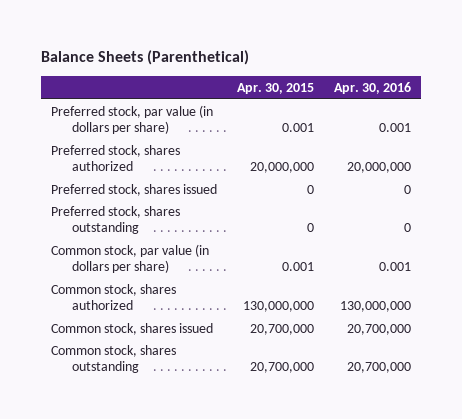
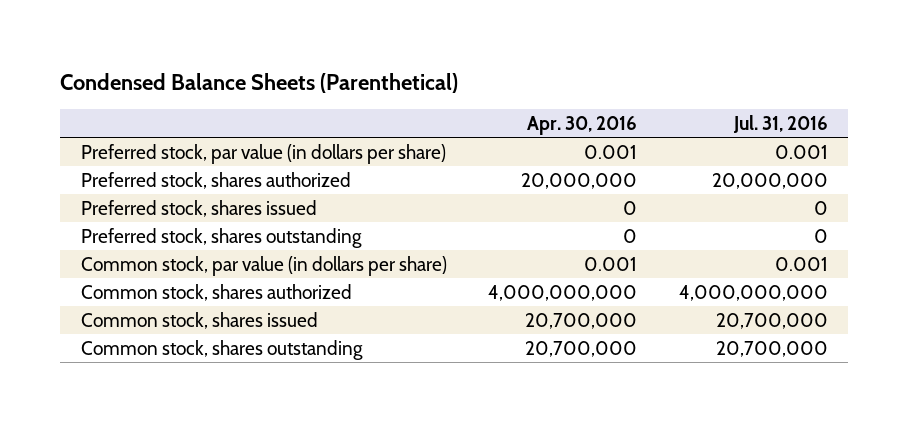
[40,50,249,66] Balance Sheets (Parenthetical) -> [60,73,459,94] Condensed Balance Sheets (Parenthetical)
[236,83,314,95] Apr. 30, 2015 -> none
none -> [732,114,828,133] Jul. 31, 2016
[340,301,412,313] 130,000,000 -> [488,284,638,301] 4,000,000,000

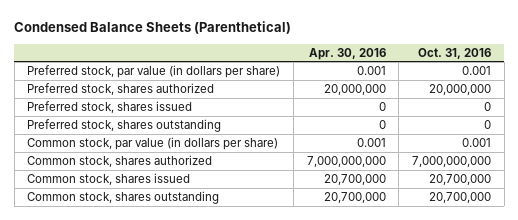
[732,114,828,133] Jul. 31, 2016 -> none
none -> [418,47,492,59] Oct. 31, 2016
[488,284,638,301] 4,000,000,000 -> [306,156,386,168] 7,000,000,000

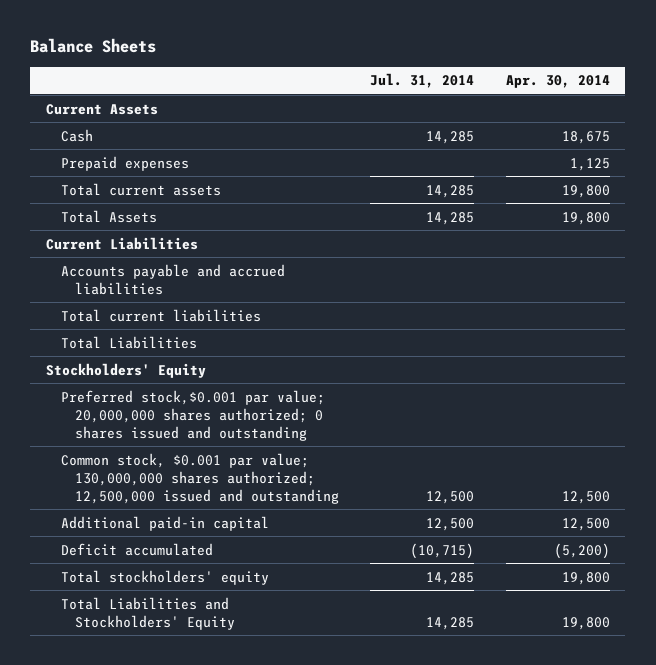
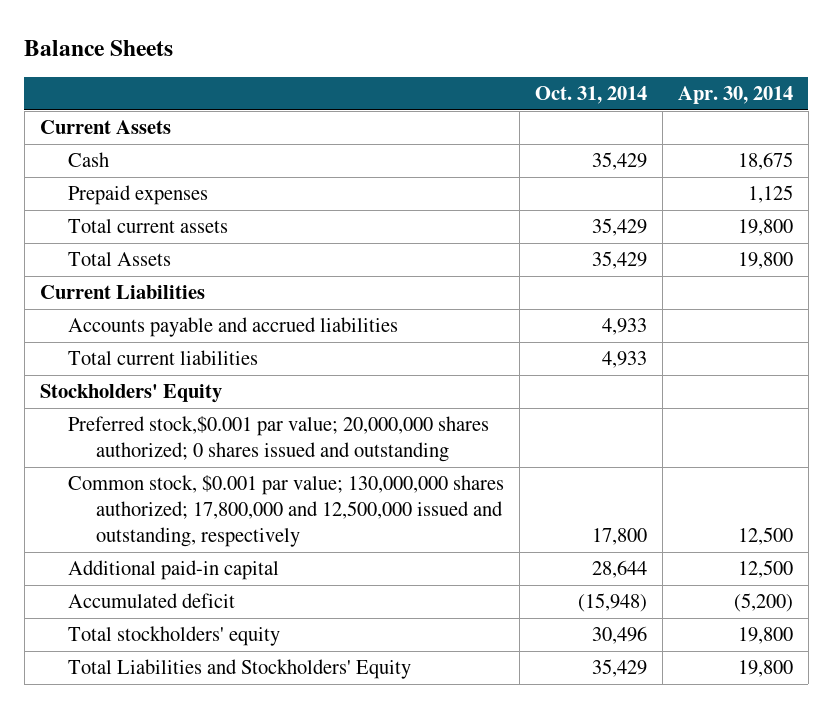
[370,73,475,89] Jul. 31, 2014 -> none
none -> [534,86,647,105] Oct. 31, 2014
[60,335,197,349] Total Liabilities -> none
[60,452,340,504] Common stock, $0.001 par value; 130,000,000 shares authorized; 12,500,000 issued and outstanding -> [68,475,505,548] Common stock, $0.001 par value; 130,000,000 shares authorized; 17,800,000 and 12,500,000 issued and outstanding, respectively
[60,542,213,556] Deficit accumulated -> [68,593,236,609] Accumulated deficit

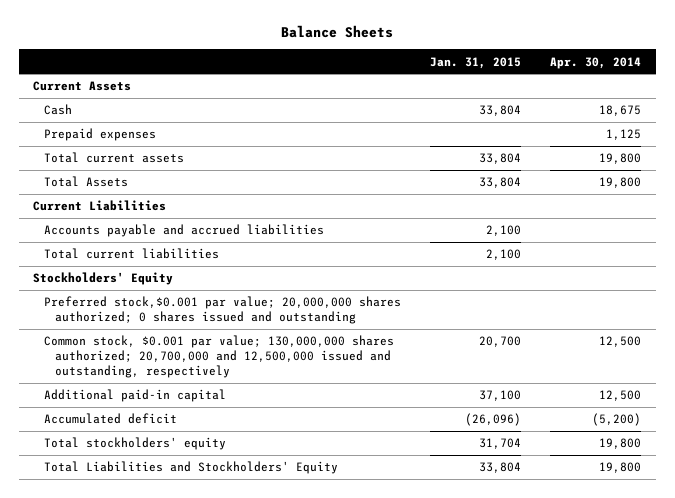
[534,86,647,105] Oct. 31, 2014 -> none
none -> [430,56,522,69] Jan. 31, 2015
[68,475,505,548] Common stock, $0.001 par value; 130,000,000 shares authorized; 17,800,000 and 12,500,000 issued and outstanding, respectively -> [44,335,395,379] Common stock, $0.001 par value; 130,000,000 shares authorized; 20,700,000 and 12,500,000 issued and outstanding, respectively

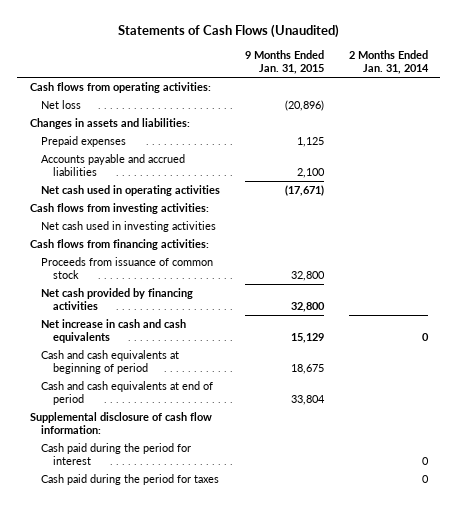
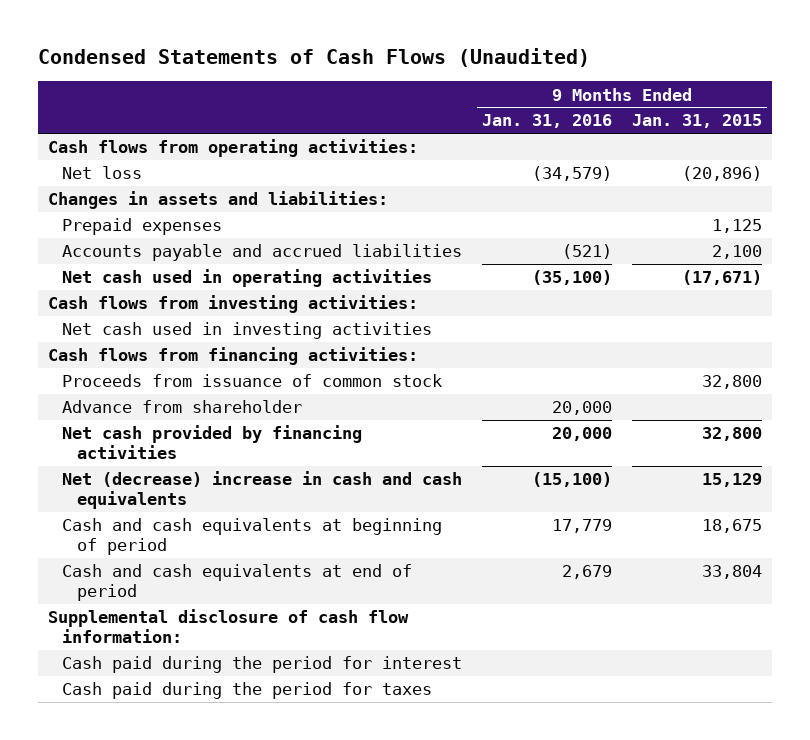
[117,23,339,38] Statements of Cash Flows (Unaudited) -> [37,48,590,68] Condensed Statements of Cash Flows (Unaudited)
[348,49,429,75] 2 Months Ended Jan. 31, 2014 -> none
none -> [482,114,613,129] Jan. 31, 2016
none -> [62,400,303,414] Advance from shareholder
[41,319,187,344] Net increase in cash and cash equivalents -> [62,471,463,510] Net (decrease) increase in cash and cash equivalents

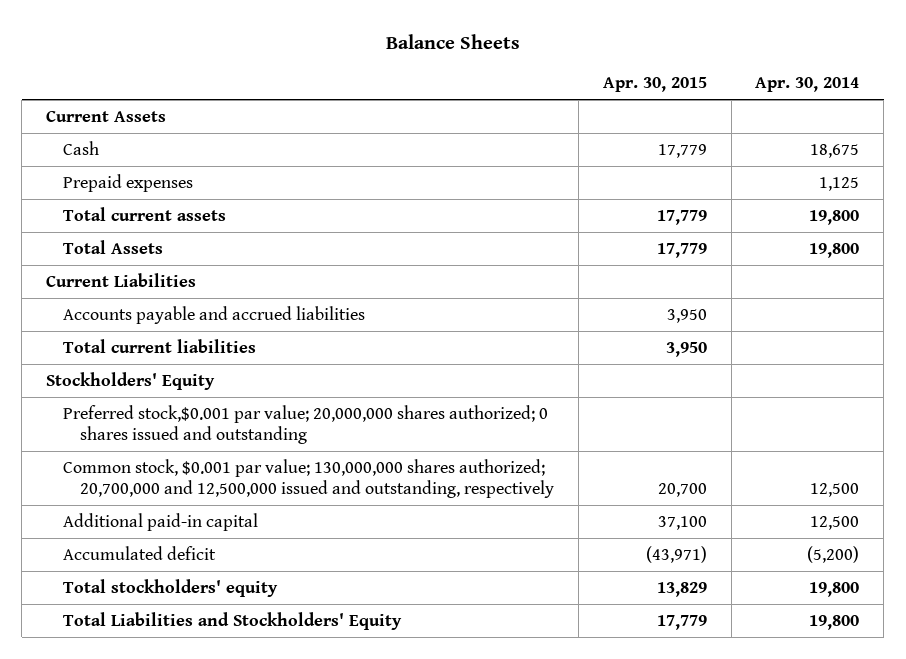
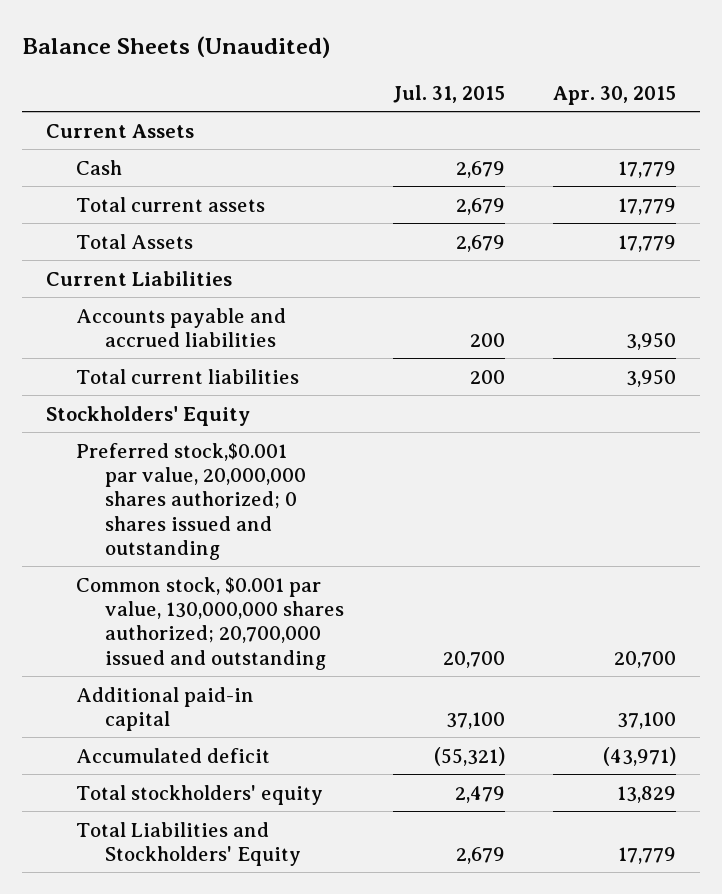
[385,34,520,50] Balance Sheets -> [22,35,331,58] Balance Sheets (Unaudited)
[755,77,860,93] Apr. 30, 2014 -> none
none -> [392,84,505,103] Jul. 31, 2015
[63,173,194,192] Prepaid expenses -> none
[63,404,549,444] Preferred stock,$0.001 par value; 20,000,000 shares authorized; 0 shares issued and outstanding -> [75,442,307,560] Preferred stock,$0.001 par value, 20,000,000 shares authorized; 0 shares issued and outstanding
[63,458,554,498] Common stock, $0.001 par value; 130,000,000 shares authorized; 20,700,000 and 12,500,000 issued and outstanding, respectively -> [75,576,345,670] Common stock, $0.001 par value, 130,000,000 shares authorized; 20,700,000 issued and outstanding

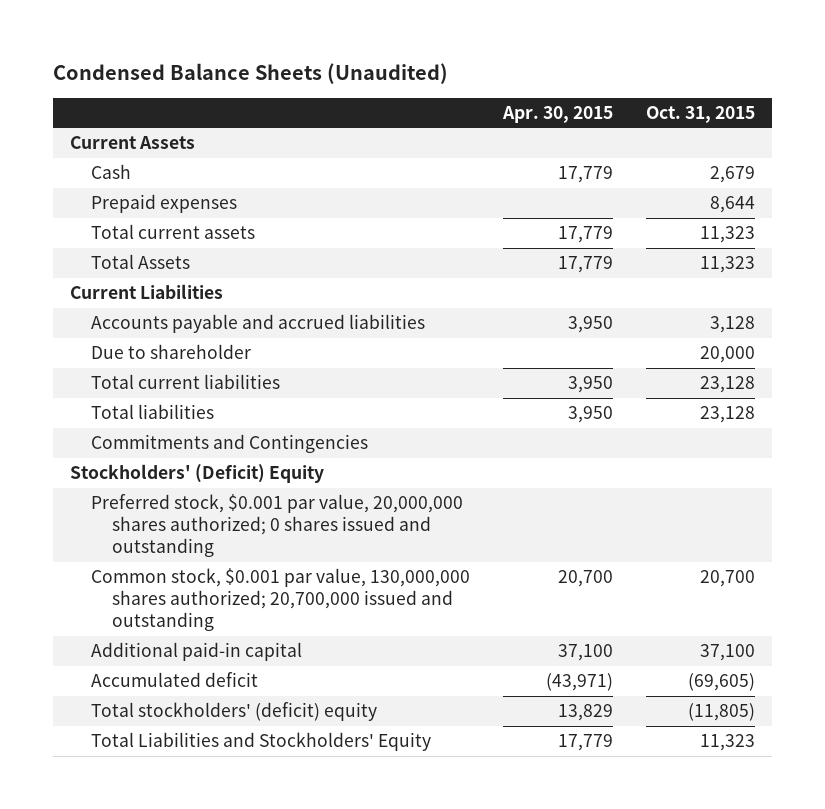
[22,35,331,58] Balance Sheets (Unaudited) -> [53,63,449,85] Condensed Balance Sheets (Unaudited)
[392,84,505,103] Jul. 31, 2015 -> none
none -> [646,105,756,123] Oct. 31, 2015
none -> [90,194,237,214] Prepaid expenses
none -> [90,344,251,360] Due to shareholder
none -> [90,404,214,420] Total liabilities
none -> [90,434,368,454] Commitments and Contingencies
[46,405,251,426] Stockholders' Equity -> [69,464,324,484] Stockholders' (Deficit) Equity
[75,442,307,560] Preferred stock,$0.001 par value, 20,000,000 shares authorized; 0 shares issued and outstanding -> [90,494,463,558] Preferred stock, $0.001 par value, 20,000,000 shares authorized; 0 shares issued and outstanding
[75,784,323,805] Total stockholders' equity -> [90,702,377,722] Total stockholders' (deficit) equity

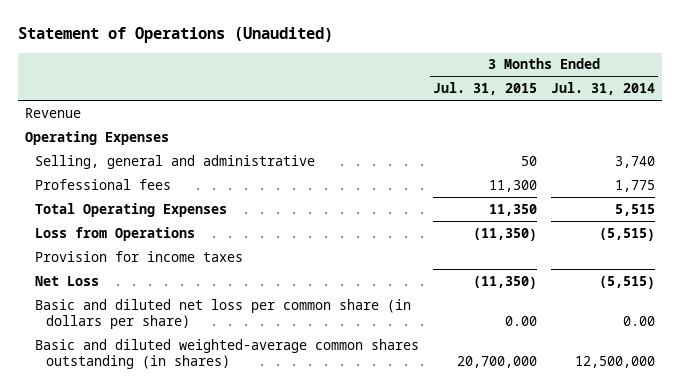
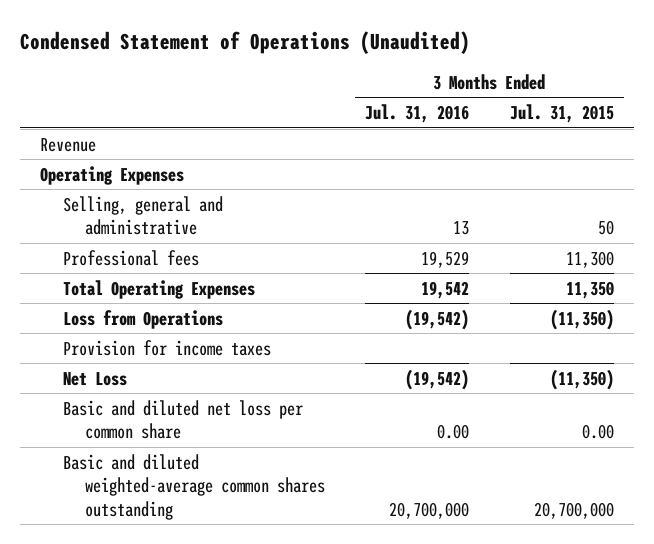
[17,27,333,44] Statement of Operations (Unaudited) -> [20,31,471,55] Condensed Statement of Operations (Unaudited)
[550,82,655,96] Jul. 31, 2014 -> none
none -> [365,104,470,124] Jul. 31, 2016
[35,298,412,329] Basic and diluted net loss per common share (in dollars per share) -> [62,399,303,440] Basic and diluted net loss per common share
[35,338,420,369] Basic and diluted weighted-average common shares outstanding (in shares) -> [62,453,325,520] Basic and diluted weighted-average common shares outstanding

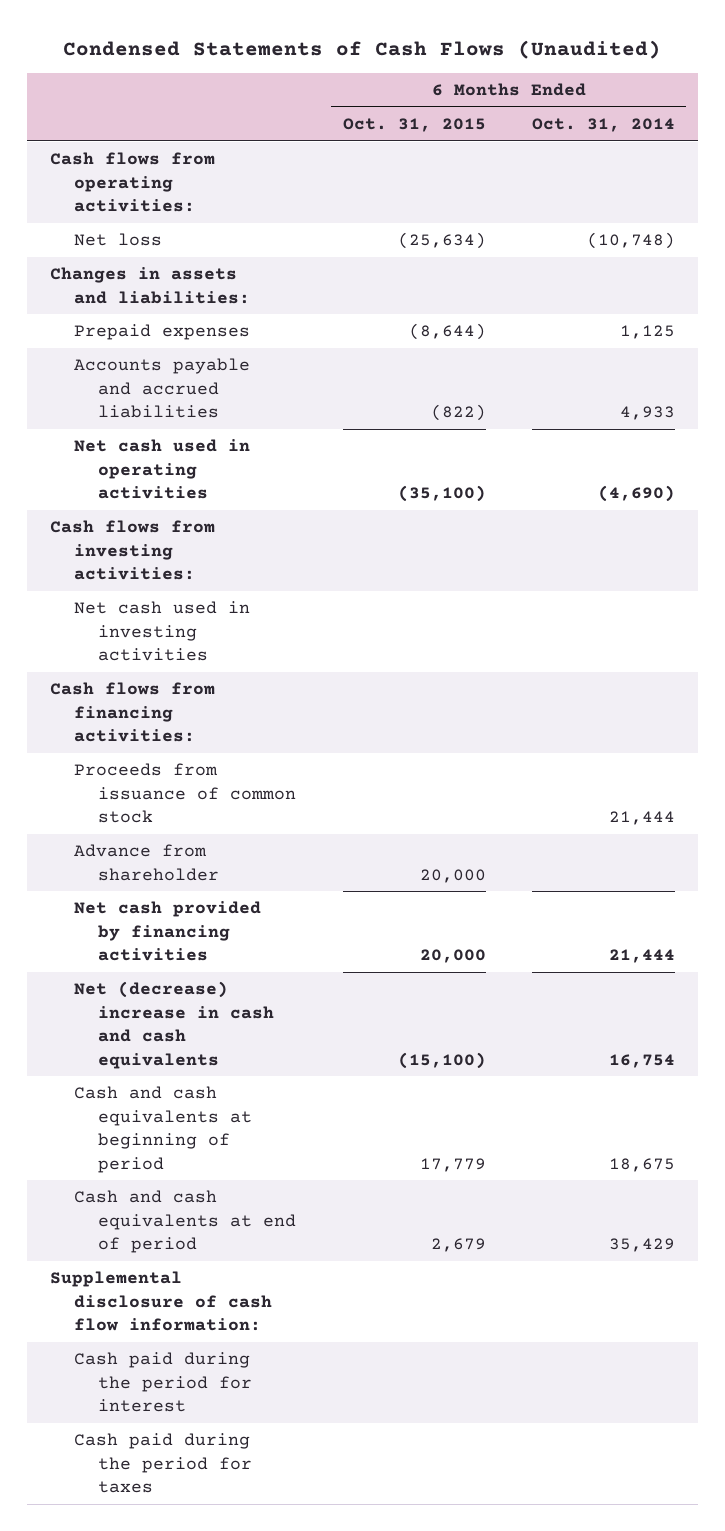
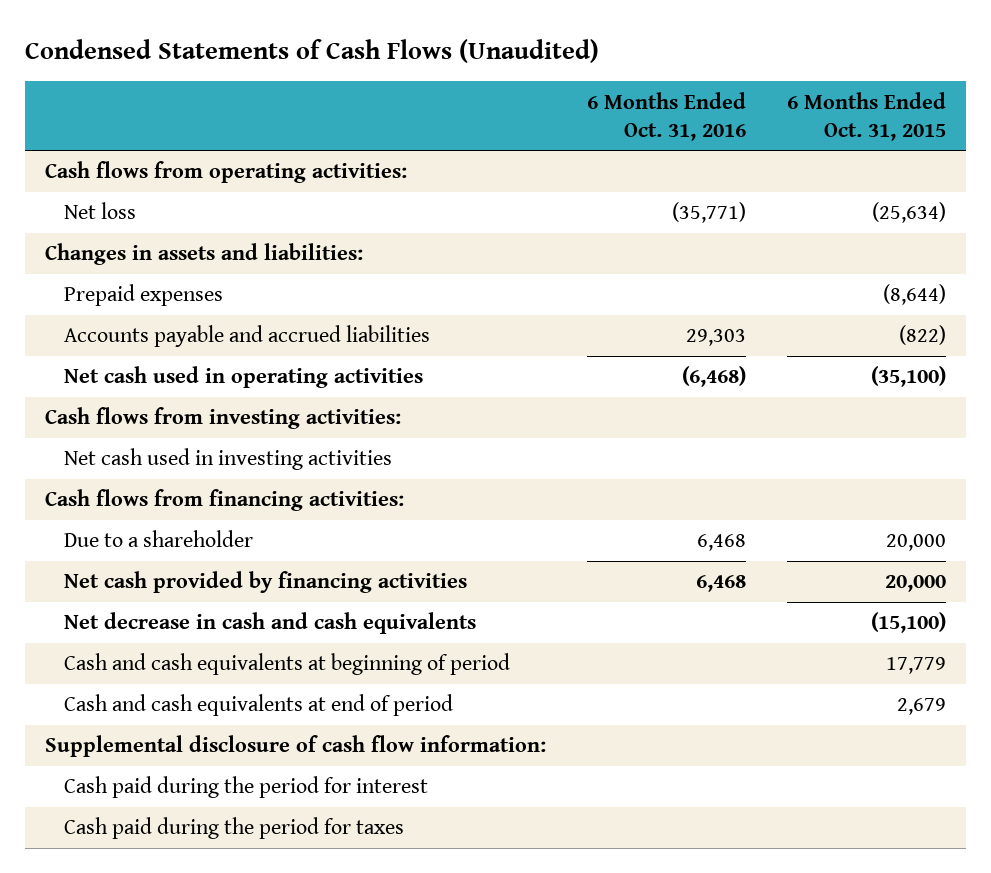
[531,118,675,133] Oct. 31, 2014 -> none
none -> [587,91,747,141] 6 Months Ended Oct. 31, 2016
[73,763,297,824] Proceeds from issuance of common stock -> none
[73,844,220,881] Advance from shareholder -> [64,530,254,548] Due to a shareholder
[73,981,275,1069] Net (decrease) increase in cash and cash equivalents -> [64,612,477,635] Net decrease in cash and cash equivalents

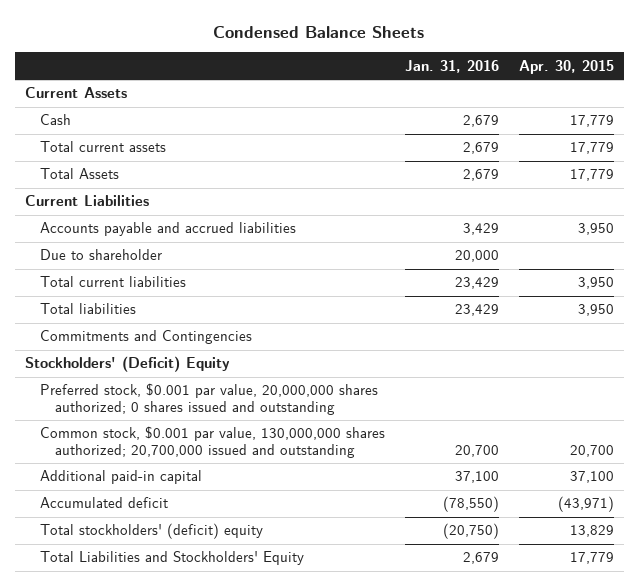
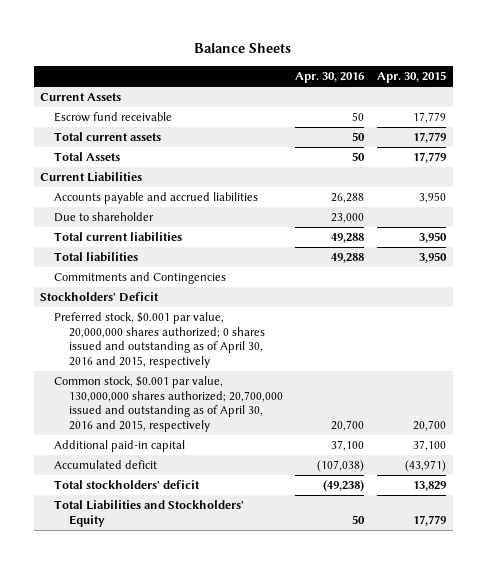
[213,25,425,38] Condensed Balance Sheets -> [194,43,292,54] Balance Sheets
[404,59,499,73] Jan. 31, 2016 -> none
none -> [295,72,365,84] Apr. 30, 2016
[39,114,71,126] Cash -> [54,112,173,123] Escrow fund receivable
[24,356,230,373] Stockholders' (Deficit) Equity -> [40,292,160,303] Stockholders' Deficit
[39,383,378,416] Preferred stock, $0.001 par value, 20,000,000 shares authorized; 0 shares issued and outstanding -> [54,312,265,368] Preferred stock, $0.001 par value, 20,000,000 shares authorized; 0 shares issued and outstanding as of April 30, 2016 and 2015, respectively
[39,426,385,459] Common stock, $0.001 par value, 130,000,000 shares authorized; 20,700,000 issued and outstanding -> [54,376,283,432] Common stock, $0.001 par value, 130,000,000 shares authorized; 20,700,000 issued and outstanding as of April 30, 2016 and 2015, respectively
[39,523,263,540] Total stockholders' (deficit) equity -> [54,480,201,490] Total stockholders' deficit

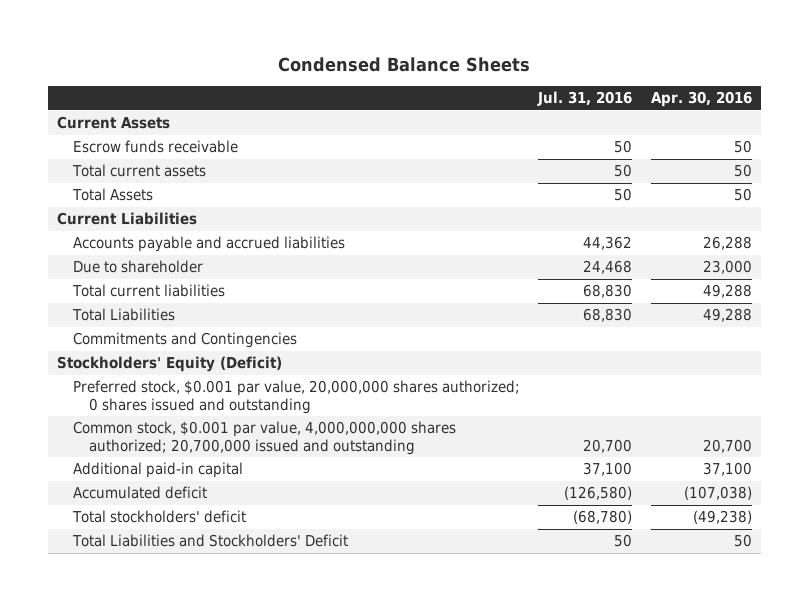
[194,43,292,54] Balance Sheets -> [278,56,531,72] Condensed Balance Sheets
[377,71,447,84] Apr. 30, 2015 -> none
none -> [537,91,633,107] Jul. 31, 2016
[54,112,173,123] Escrow fund receivable -> [73,140,239,154] Escrow funds receivable
[54,252,139,263] Total liabilities -> [72,308,176,322] Total Liabilities
[40,292,160,303] Stockholders' Deficit -> [56,356,282,373] Stockholders' Equity (Deficit)
[54,312,265,368] Preferred stock, $0.001 par value, 20,000,000 shares authorized; 0 shares issued and outstanding as of April 30, 2016 and 2015, respectively -> [73,380,521,414] Preferred stock, $0.001 par value, 20,000,000 shares authorized; 0 shares issued and outstanding
[54,376,283,432] Common stock, $0.001 par value, 130,000,000 shares authorized; 20,700,000 issued and outstanding as of April 30, 2016 and 2015, respectively -> [73,421,457,455] Common stock, $0.001 par value, 4,000,000,000 shares authorized; 20,700,000 issued and outstanding
[54,500,245,527] Total Liabilities and Stockholders' Equity -> [72,534,349,548] Total Liabilities and Stockholders' Deficit

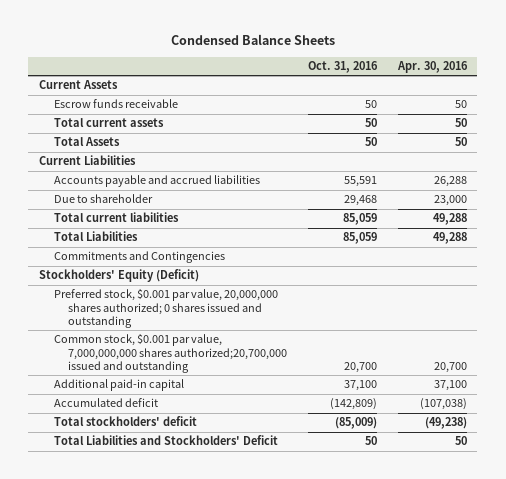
[537,91,633,107] Jul. 31, 2016 -> none
none -> [308,60,379,73] Oct. 31, 2016
[73,421,457,455] Common stock, $0.001 par value, 4,000,000,000 shares authorized; 20,700,000 issued and outstanding -> [53,333,288,373] Common stock, $0.001 par value, 7,000,000,000 shares authorized;20,700,000 issued and outstanding

